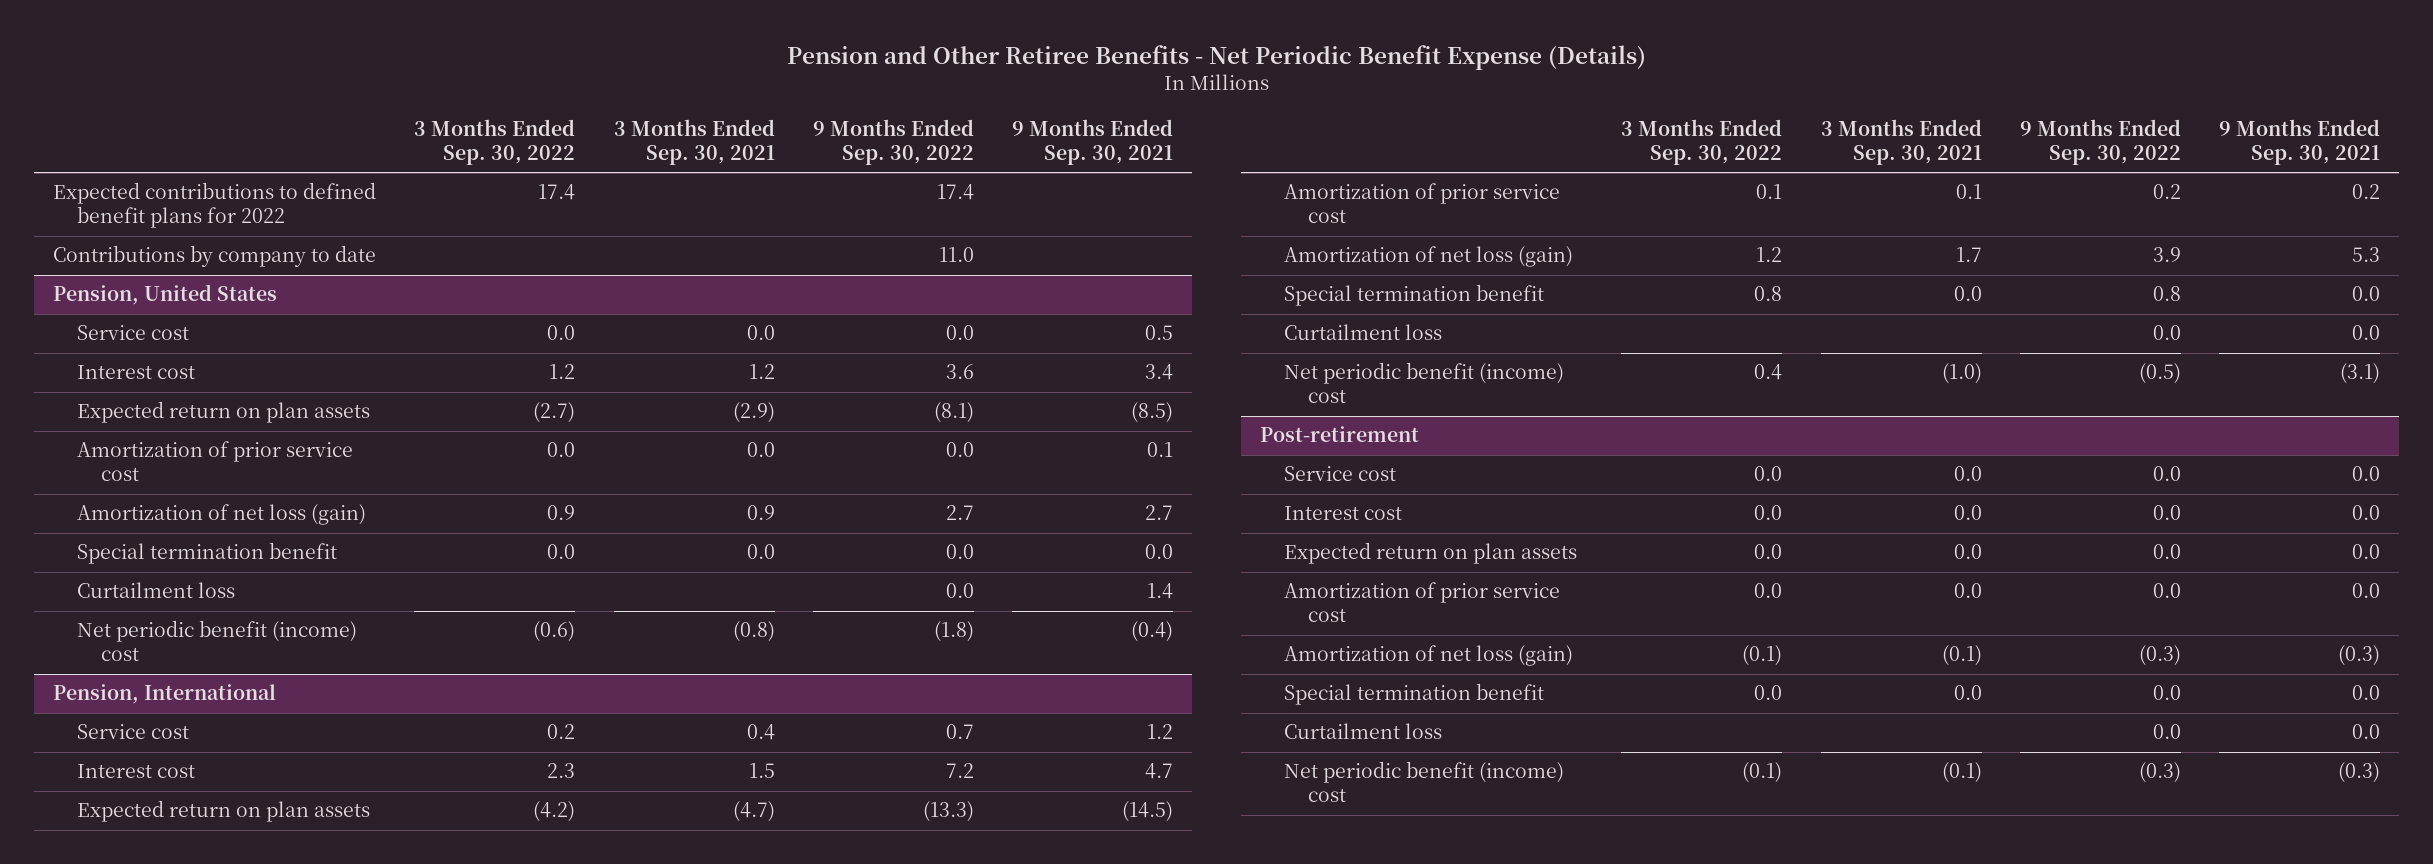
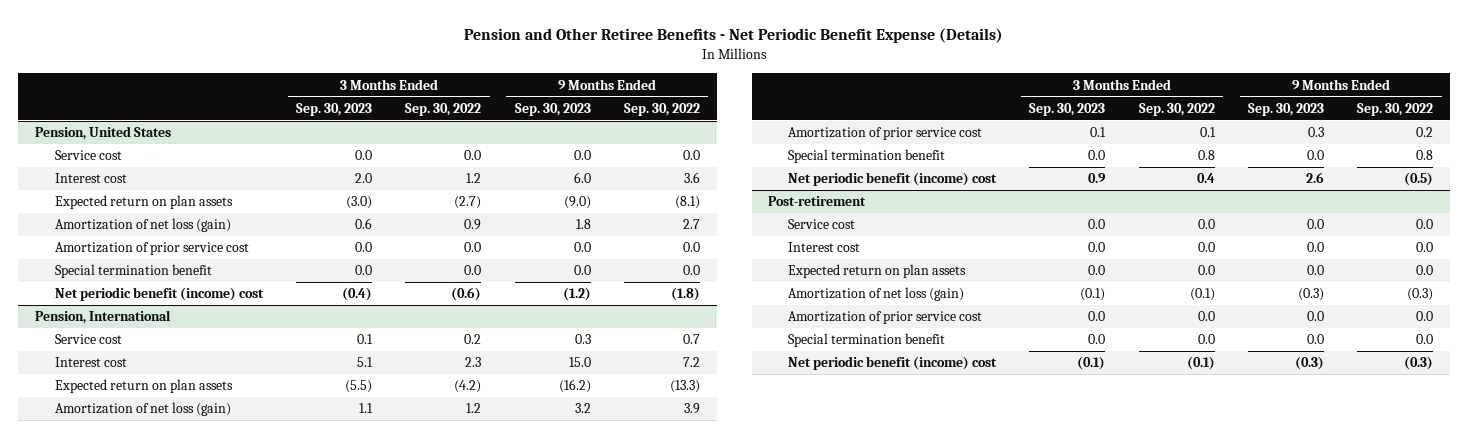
[613,119,775,166] 3 Months Ended Sep. 30, 2021 -> none
[1012,119,1174,166] 9 Months Ended Sep. 30, 2021 -> none
none -> [295,103,372,117] Sep. 30, 2023
none -> [514,103,591,117] Sep. 30, 2023
[53,182,377,229] Expected contributions to defined benefit plans for 2022 -> none
[53,245,377,268] Contributions by company to date -> none
[76,441,353,482] Amortization of prior service cost -> [54,242,249,256] Amortization of prior service cost
[76,582,235,599] Curtailment loss -> none
[1283,183,1560,224] Amortization of prior service cost -> [788,127,983,141] Amortization of prior service cost
[1283,324,1442,341] Curtailment loss -> none
[1283,582,1560,623] Amortization of prior service cost -> [788,311,983,325] Amortization of prior service cost
[1283,723,1442,740] Curtailment loss -> none

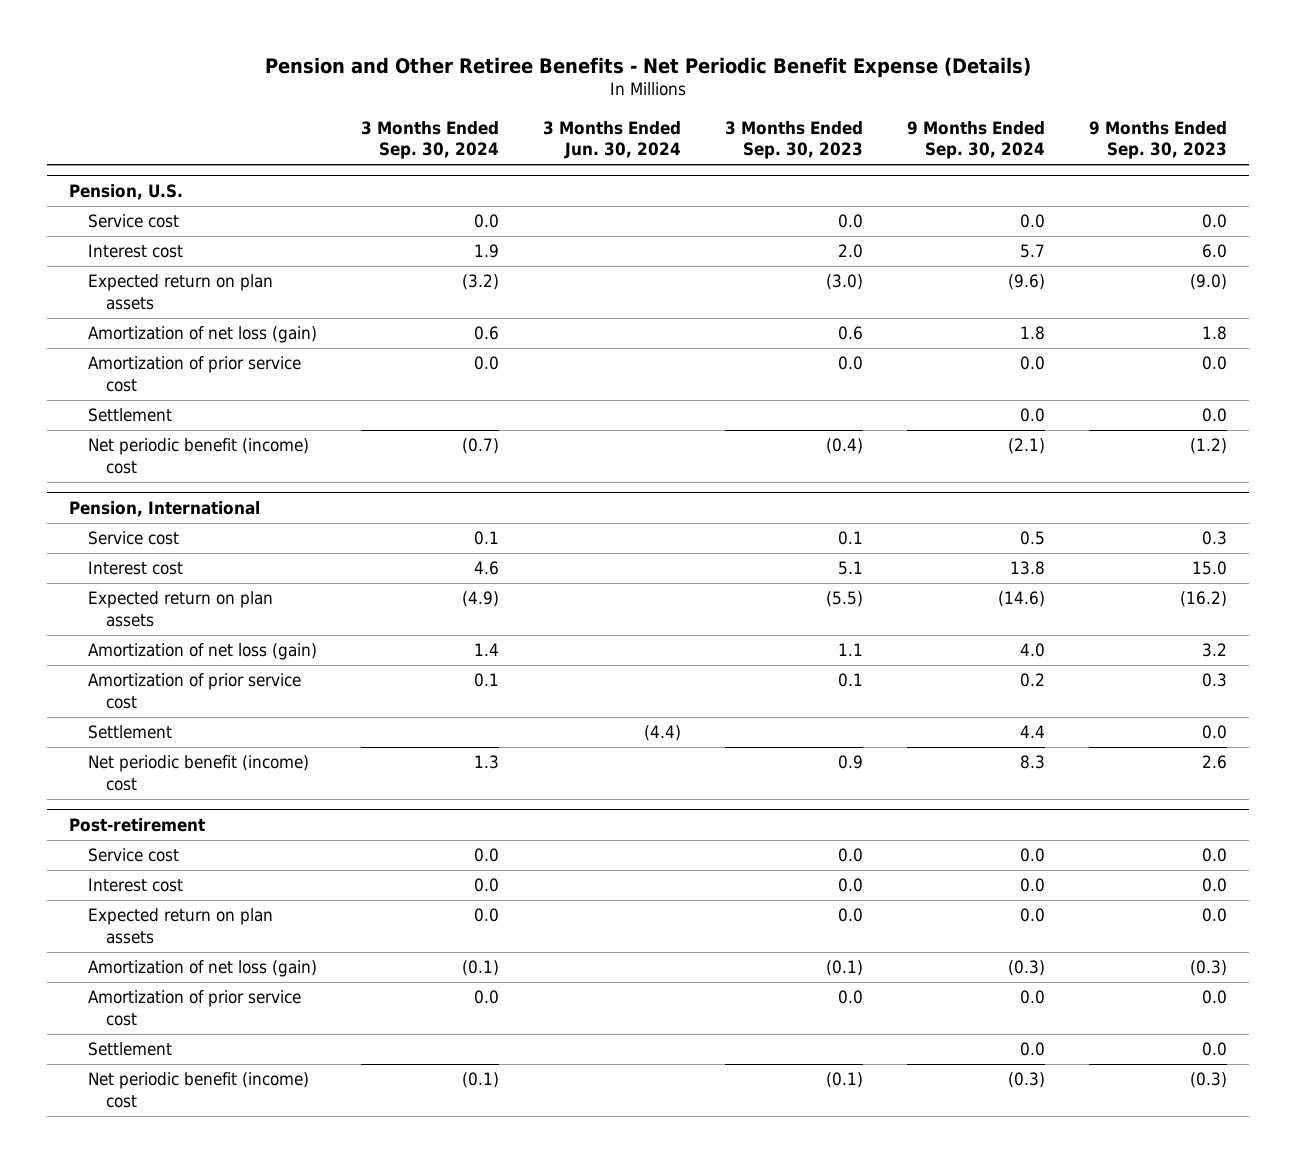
[405,103,482,117] Sep. 30, 2022 -> none
[623,103,700,117] Sep. 30, 2022 -> none
none -> [360,120,499,160] 3 Months Ended Sep. 30, 2024
none -> [542,120,681,160] 3 Months Ended Jun. 30, 2024
none -> [906,120,1045,160] 9 Months Ended Sep. 30, 2024
[34,126,171,141] Pension, United States -> none
none -> [68,184,183,201] Pension, U.S.
[54,264,212,279] Special termination benefit -> none
none -> [87,408,172,423] Settlement
[788,149,946,164] Special termination benefit -> none
none -> [87,725,172,740] Settlement
[788,333,946,348] Special termination benefit -> none
none -> [87,1042,172,1057] Settlement

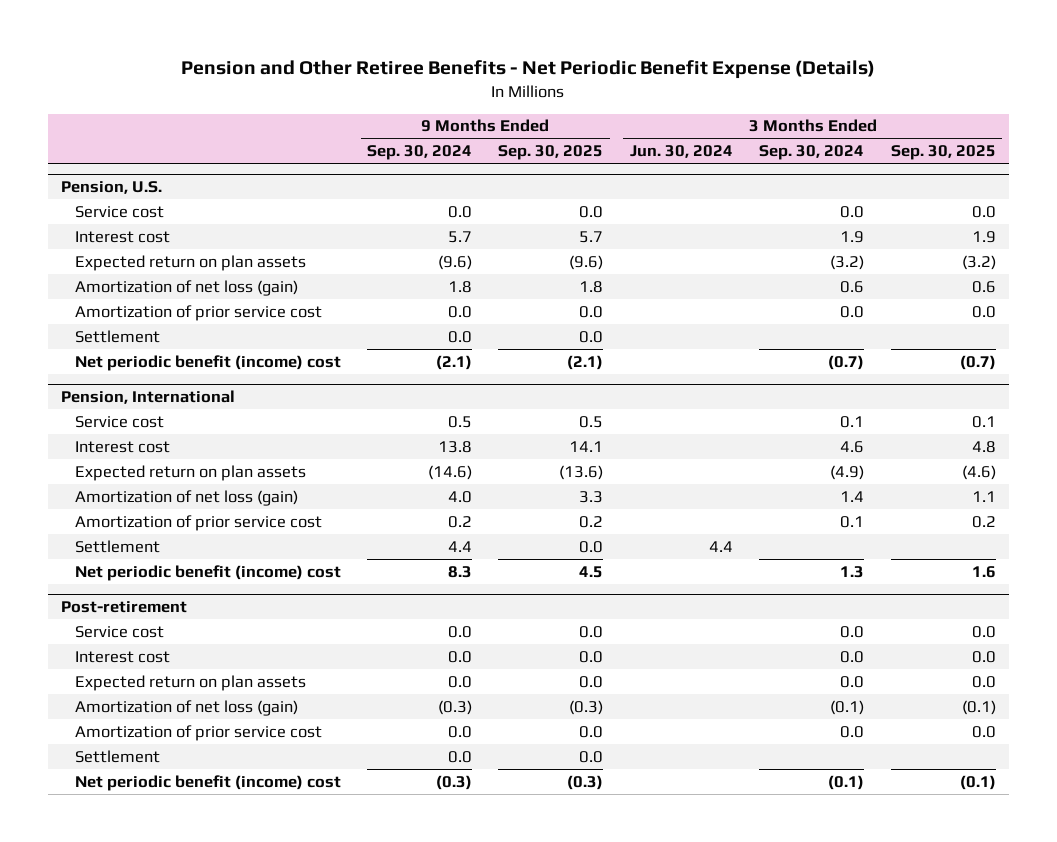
[724,120,863,160] 3 Months Ended Sep. 30, 2023 -> none
[1089,120,1228,160] 9 Months Ended Sep. 30, 2023 -> none
none -> [498,145,604,161] Sep. 30, 2025
none -> [890,145,996,161] Sep. 30, 2025
[643,725,681,742] (4.4) -> [708,540,733,552] 4.4

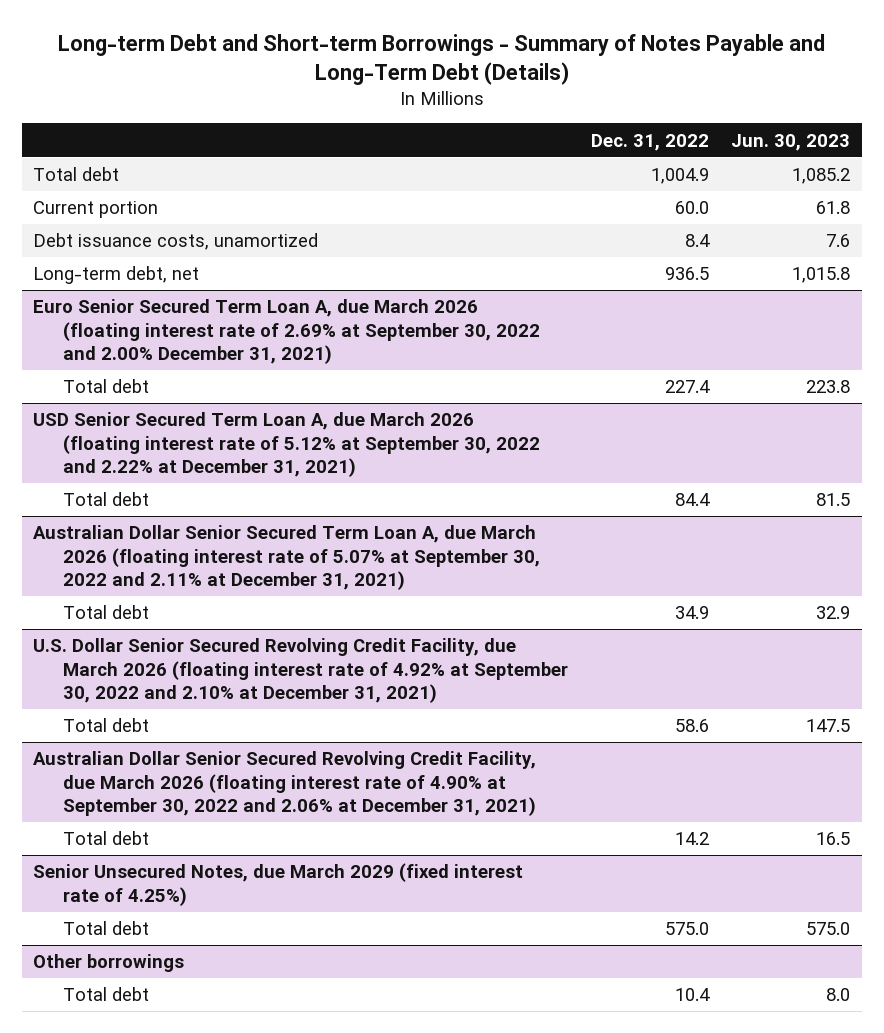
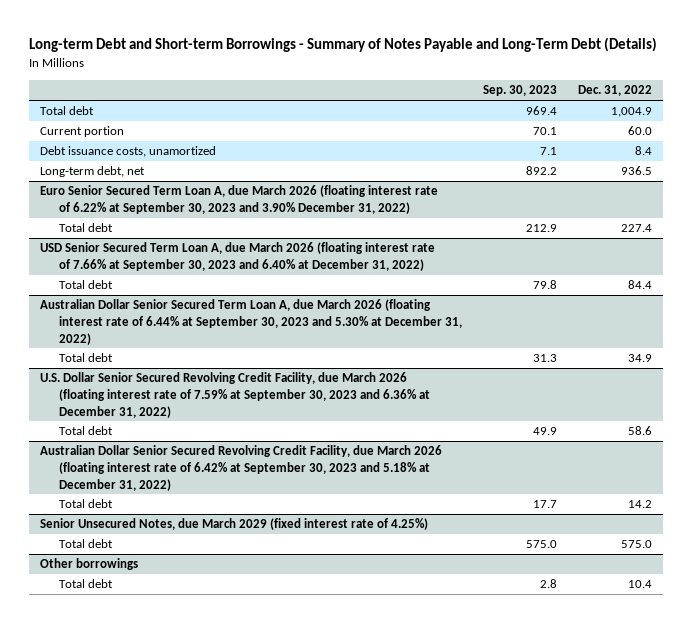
[731,133,851,151] Jun. 30, 2023 -> none
none -> [483,85,558,97] Sep. 30, 2023
[33,299,540,365] Euro Senior Secured Term Loan A, due March 2026 (floating interest rate of 2.69% at September 30, 2022 and 2.00% December 31, 2021) -> [39,185,438,215] Euro Senior Secured Term Loan A, due March 2026 (floating interest rate of 6.22% at September 30, 2023 and 3.90% December 31, 2022)
[33,412,540,478] USD Senior Secured Term Loan A, due March 2026 (floating interest rate of 5.12% at September 30, 2022 and 2.22% at December 31, 2021) -> [39,242,435,272] USD Senior Secured Term Loan A, due March 2026 (floating interest rate of 7.66% at September 30, 2023 and 6.40% at December 31, 2022)
[33,525,540,591] Australian Dollar Senior Secured Term Loan A, due March 2026 (floating interest rate of 5.07% at September 30, 2022 and 2.11% at December 31, 2021) -> [39,299,462,345] Australian Dollar Senior Secured Term Loan A, due March 2026 (floating interest rate of 6.44% at September 30, 2023 and 5.30% at December 31, 2022)
[33,638,568,704] U.S. Dollar Senior Secured Revolving Credit Facility, due March 2026 (floating interest rate of 4.92% at September 30, 2022 and 2.10% at December 31, 2021) -> [39,372,430,418] U.S. Dollar Senior Secured Revolving Credit Facility, due March 2026 (floating interest rate of 7.59% at September 30, 2023 and 6.36% at December 31, 2022)
[33,751,537,817] Australian Dollar Senior Secured Revolving Credit Facility, due March 2026 (floating interest rate of 4.90% at September 30, 2022 and 2.06% at December 31, 2021) -> [39,445,442,491] Australian Dollar Senior Secured Revolving Credit Facility, due March 2026 (floating interest rate of 6.42% at September 30, 2023 and 5.18% at December 31, 2022)

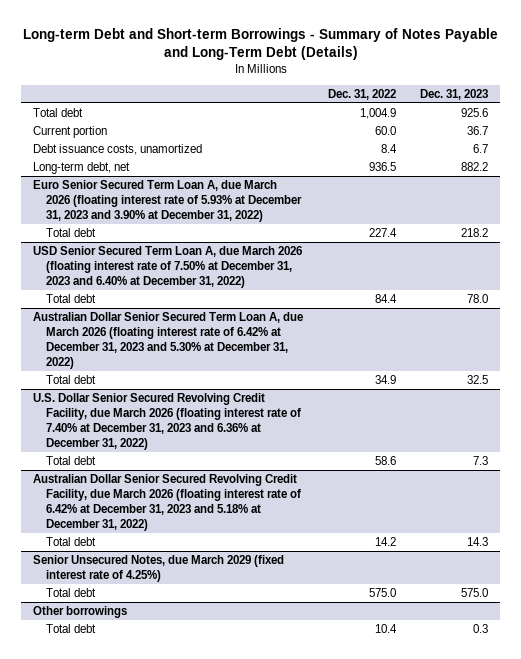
[483,85,558,97] Sep. 30, 2023 -> none
none -> [419,88,488,100] Dec. 31, 2023
[39,185,438,215] Euro Senior Secured Term Loan A, due March 2026 (floating interest rate of 6.22% at September 30, 2023 and 3.90% December 31, 2022) -> [33,180,303,222] Euro Senior Secured Term Loan A, due March 2026 (floating interest rate of 5.93% at December 31, 2023 and 3.90% at December 31, 2022)
[39,242,435,272] USD Senior Secured Term Loan A, due March 2026 (floating interest rate of 7.66% at September 30, 2023 and 6.40% at December 31, 2022) -> [33,246,303,288] USD Senior Secured Term Loan A, due March 2026 (floating interest rate of 7.50% at December 31, 2023 and 6.40% at December 31, 2022)
[39,299,462,345] Australian Dollar Senior Secured Term Loan A, due March 2026 (floating interest rate of 6.44% at September 30, 2023 and 5.30% at December 31, 2022) -> [33,312,304,369] Australian Dollar Senior Secured Term Loan A, due March 2026 (floating interest rate of 6.42% at December 31, 2023 and 5.30% at December 31, 2022)
[39,372,430,418] U.S. Dollar Senior Secured Revolving Credit Facility, due March 2026 (floating interest rate of 7.59% at September 30, 2023 and 6.36% at December 31, 2022) -> [33,393,302,450] U.S. Dollar Senior Secured Revolving Credit Facility, due March 2026 (floating interest rate of 7.40% at December 31, 2023 and 6.36% at December 31, 2022)
[39,445,442,491] Australian Dollar Senior Secured Revolving Credit Facility, due March 2026 (floating interest rate of 6.42% at September 30, 2023 and 5.18% at December 31, 2022) -> [33,474,302,531] Australian Dollar Senior Secured Revolving Credit Facility, due March 2026 (floating interest rate of 6.42% at December 31, 2023 and 5.18% at December 31, 2022)

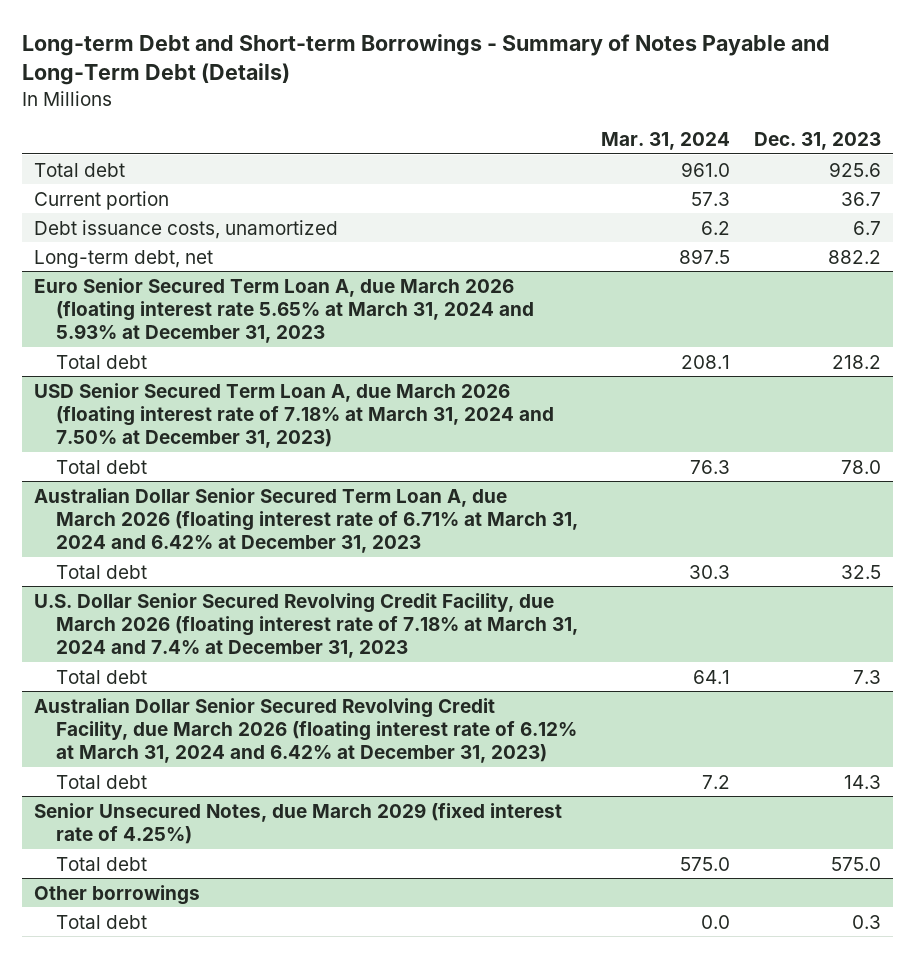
[327,88,396,100] Dec. 31, 2022 -> none
none -> [601,132,731,151] Mar. 31, 2024
[33,180,303,222] Euro Senior Secured Term Loan A, due March 2026 (floating interest rate of 5.93% at December 31, 2023 and 3.90% at December 31, 2022) -> [33,277,534,344] Euro Senior Secured Term Loan A, due March 2026 (floating interest rate 5.65% at March 31, 2024 and 5.93% at December 31, 2023
[33,246,303,288] USD Senior Secured Term Loan A, due March 2026 (floating interest rate of 7.50% at December 31, 2023 and 6.40% at December 31, 2022) -> [33,382,554,449] USD Senior Secured Term Loan A, due March 2026 (floating interest rate of 7.18% at March 31, 2024 and 7.50% at December 31, 2023)
[33,312,304,369] Australian Dollar Senior Secured Term Loan A, due March 2026 (floating interest rate of 6.42% at December 31, 2023 and 5.30% at December 31, 2022) -> [33,487,578,554] Australian Dollar Senior Secured Term Loan A, due March 2026 (floating interest rate of 6.71% at March 31, 2024 and 6.42% at December 31, 2023
[33,393,302,450] U.S. Dollar Senior Secured Revolving Credit Facility, due March 2026 (floating interest rate of 7.40% at December 31, 2023 and 6.36% at December 31, 2022) -> [33,592,578,659] U.S. Dollar Senior Secured Revolving Credit Facility, due March 2026 (floating interest rate of 7.18% at March 31, 2024 and 7.4% at December 31, 2023
[33,474,302,531] Australian Dollar Senior Secured Revolving Credit Facility, due March 2026 (floating interest rate of 6.42% at December 31, 2023 and 5.18% at December 31, 2022) -> [33,697,577,764] Australian Dollar Senior Secured Revolving Credit Facility, due March 2026 (floating interest rate of 6.12% at March 31, 2024 and 6.42% at December 31, 2023)

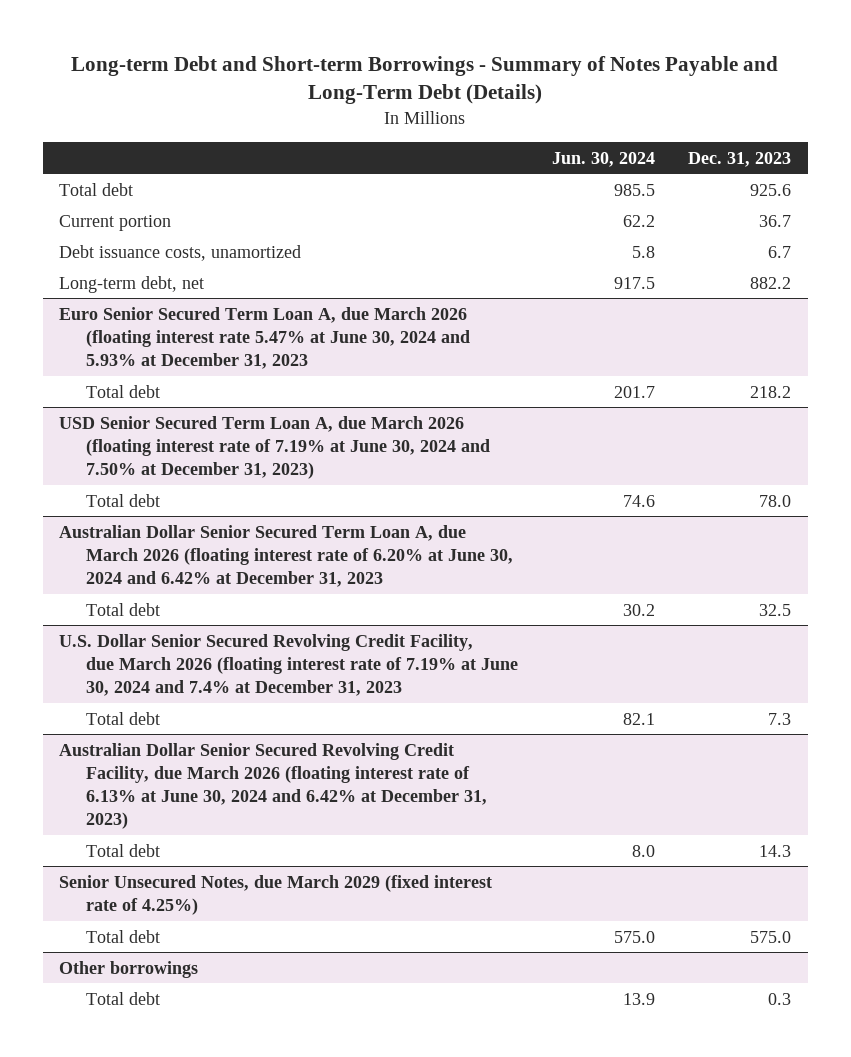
[601,132,731,151] Mar. 31, 2024 -> none
none -> [551,151,655,167] Jun. 30, 2024
[33,277,534,344] Euro Senior Secured Term Loan A, due March 2026 (floating interest rate 5.65% at March 31, 2024 and 5.93% at December 31, 2023 -> [59,306,470,370] Euro Senior Secured Term Loan A, due March 2026 (floating interest rate 5.47% at June 30, 2024 and 5.93% at December 31, 2023
[33,382,554,449] USD Senior Secured Term Loan A, due March 2026 (floating interest rate of 7.18% at March 31, 2024 and 7.50% at December 31, 2023) -> [59,415,490,480] USD Senior Secured Term Loan A, due March 2026 (floating interest rate of 7.19% at June 30, 2024 and 7.50% at December 31, 2023)
[33,487,578,554] Australian Dollar Senior Secured Term Loan A, due March 2026 (floating interest rate of 6.71% at March 31, 2024 and 6.42% at December 31, 2023 -> [59,524,513,588] Australian Dollar Senior Secured Term Loan A, due March 2026 (floating interest rate of 6.20% at June 30, 2024 and 6.42% at December 31, 2023
[33,592,578,659] U.S. Dollar Senior Secured Revolving Credit Facility, due March 2026 (floating interest rate of 7.18% at March 31, 2024 and 7.4% at December 31, 2023 -> [59,633,518,697] U.S. Dollar Senior Secured Revolving Credit Facility, due March 2026 (floating interest rate of 7.19% at June 30, 2024 and 7.4% at December 31, 2023
[33,697,577,764] Australian Dollar Senior Secured Revolving Credit Facility, due March 2026 (floating interest rate of 6.12% at March 31, 2024 and 6.42% at December 31, 2023) -> [59,742,487,830] Australian Dollar Senior Secured Revolving Credit Facility, due March 2026 (floating interest rate of 6.13% at June 30, 2024 and 6.42% at December 31, 2023)

